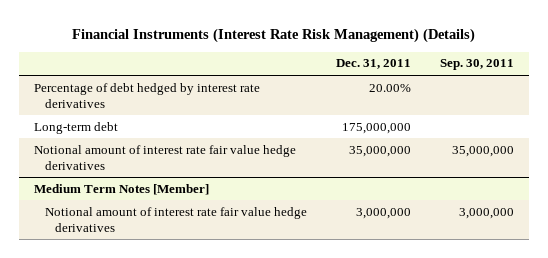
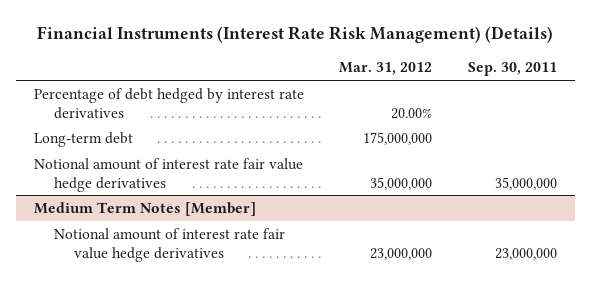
[335,59,411,70] Dec. 31, 2011 -> none
none -> [339,62,433,76] Mar. 31, 2012
[459,207,515,219] 3,000,000 -> [495,247,558,260] 23,000,000

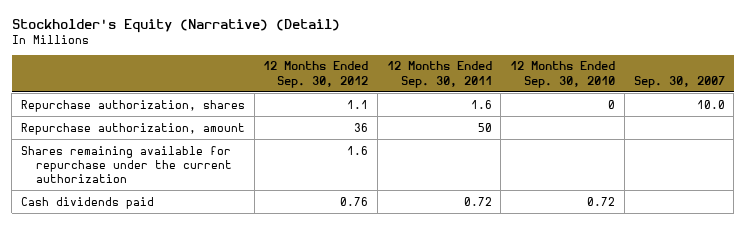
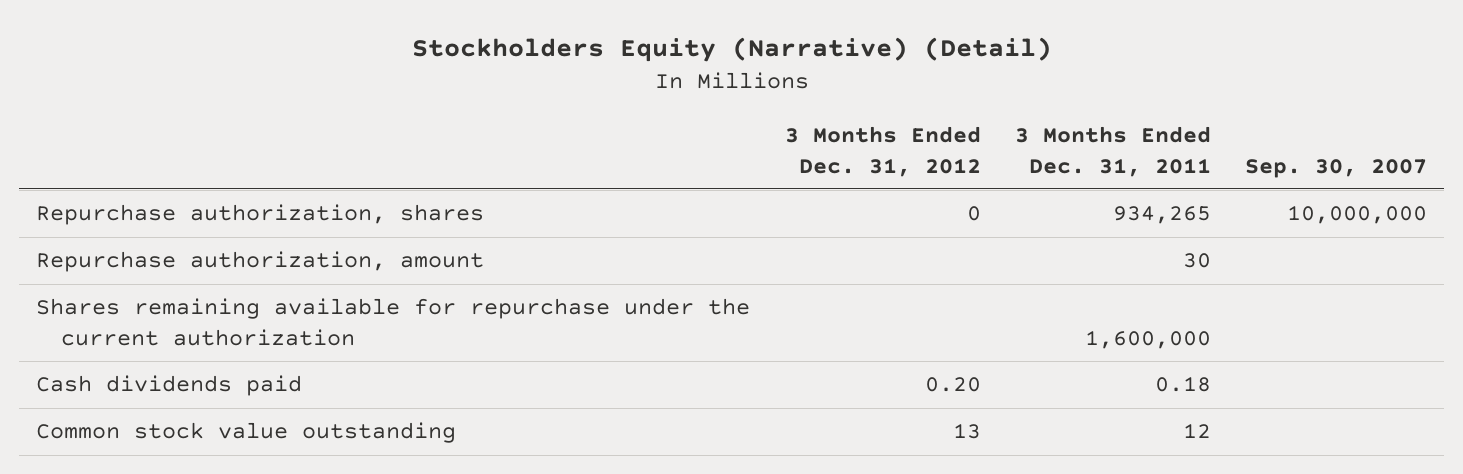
[11,18,340,33] Stockholder's Equity (Narrative) (Detail) -> [411,37,1052,63] Stockholders Equity (Narrative) (Detail)
[263,61,369,88] 12 Months Ended Sep. 30, 2012 -> none
[386,61,492,88] 12 Months Ended Sep. 30, 2011 -> none
[510,61,616,88] 12 Months Ended Sep. 30, 2010 -> none
none -> [784,126,981,177] 3 Months Ended Dec. 31, 2012
none -> [1014,126,1211,177] 3 Months Ended Dec. 31, 2011
[696,99,725,109] 10.0 -> [1286,205,1427,225] 10,000,000
none -> [36,422,457,444] Common stock value outstanding

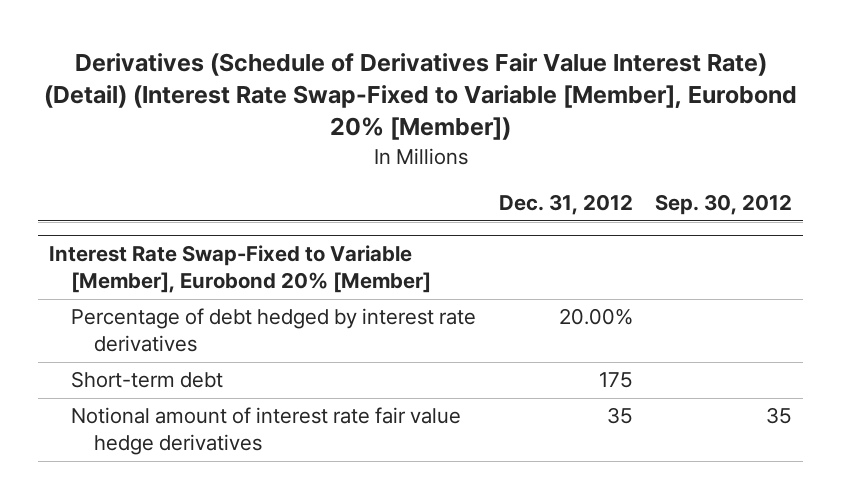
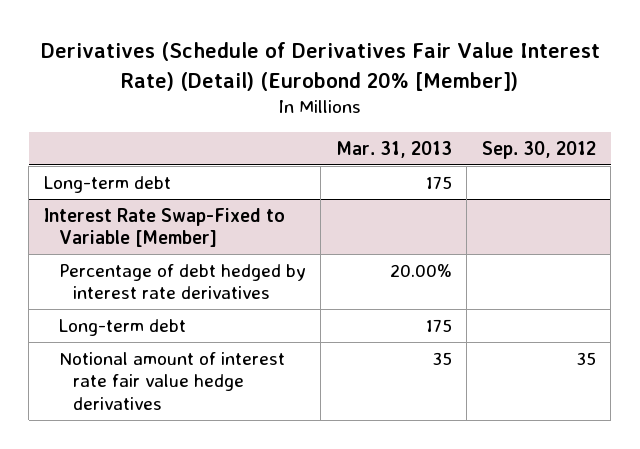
[43,52,797,141] Derivatives (Schedule of Derivatives Fair Value Interest Rate) (Detail) (Interest Rate Swap-Fixed to Variable [Member], Eurobond 20% [Member]) -> [40,42,600,91] Derivatives (Schedule of Derivatives Fair Value Interest Rate) (Detail) (Eurobond 20% [Member])
[498,193,633,215] Dec. 31, 2012 -> none
none -> [335,140,452,158] Mar. 31, 2013
none -> [43,175,171,193] Long-term debt
[49,244,432,294] Interest Rate Swap-Fixed to Variable [Member], Eurobond 20% [Member] -> [43,207,285,248] Interest Rate Swap-Fixed to Variable [Member]
[71,371,224,389] Short-term debt -> [58,318,186,336] Long-term debt

